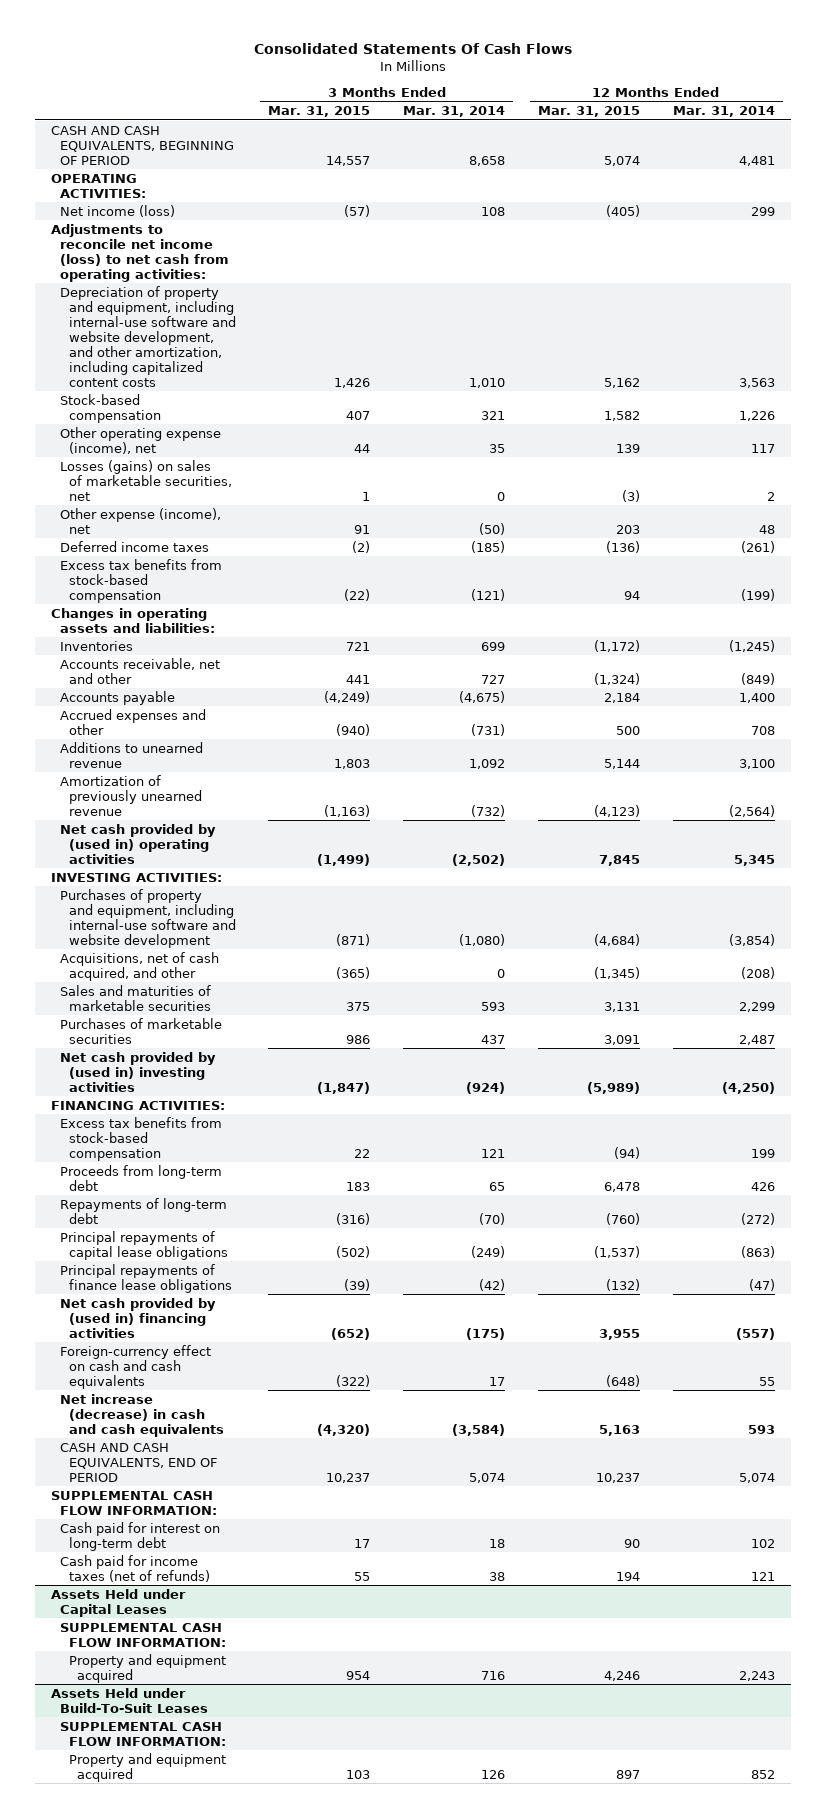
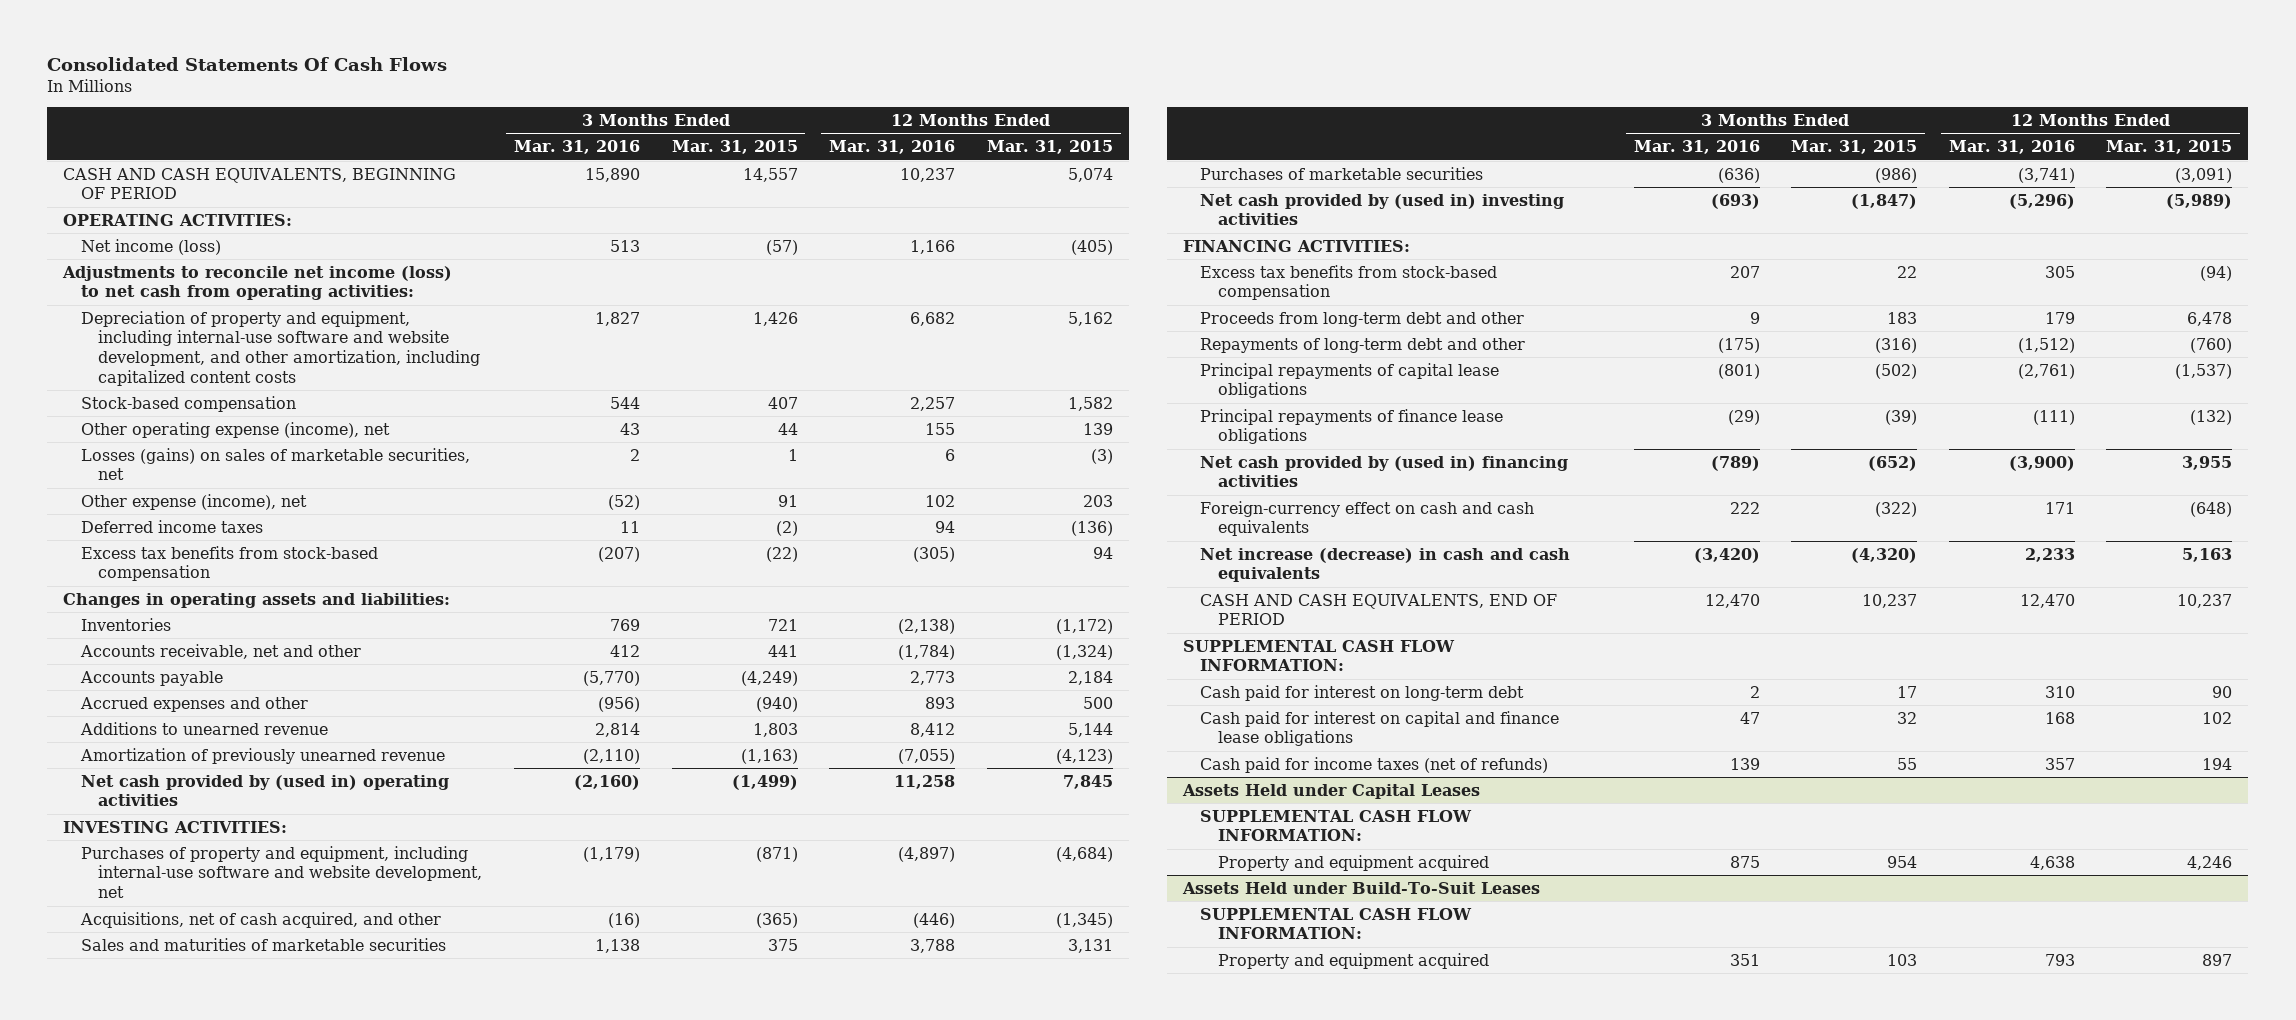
[403,106,506,118] Mar. 31, 2014 -> none
[672,106,775,118] Mar. 31, 2014 -> none
none -> [513,140,640,155] Mar. 31, 2016
none -> [829,140,956,155] Mar. 31, 2016
[59,888,236,948] Purchases of property and equipment, including internal-use software and website development -> [80,845,483,899] Purchases of property and equipment, including internal-use software and website development, net
[346,1034,371,1044] 986 -> [1875,167,1918,183] (986)
[603,1034,640,1045] 3,091 -> [2175,167,2233,183] (3,091)
[59,1164,222,1191] Proceeds from long-term debt -> [1200,311,1525,327] Proceeds from long-term debt and other
[59,1197,227,1224] Repayments of long-term debt -> [1200,337,1526,353] Repayments of long-term debt and other
none -> [1200,710,1560,747] Cash paid for interest on capital and finance lease obligations

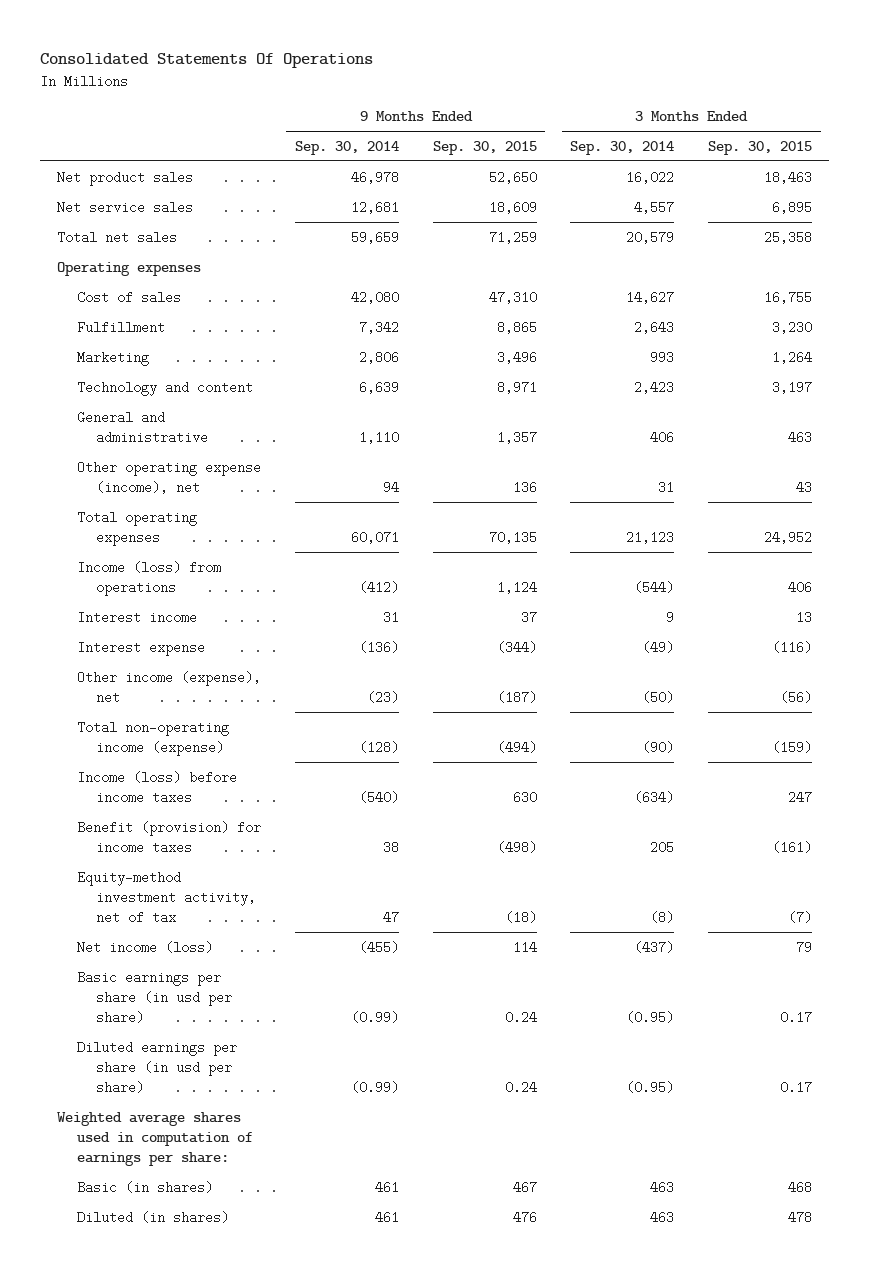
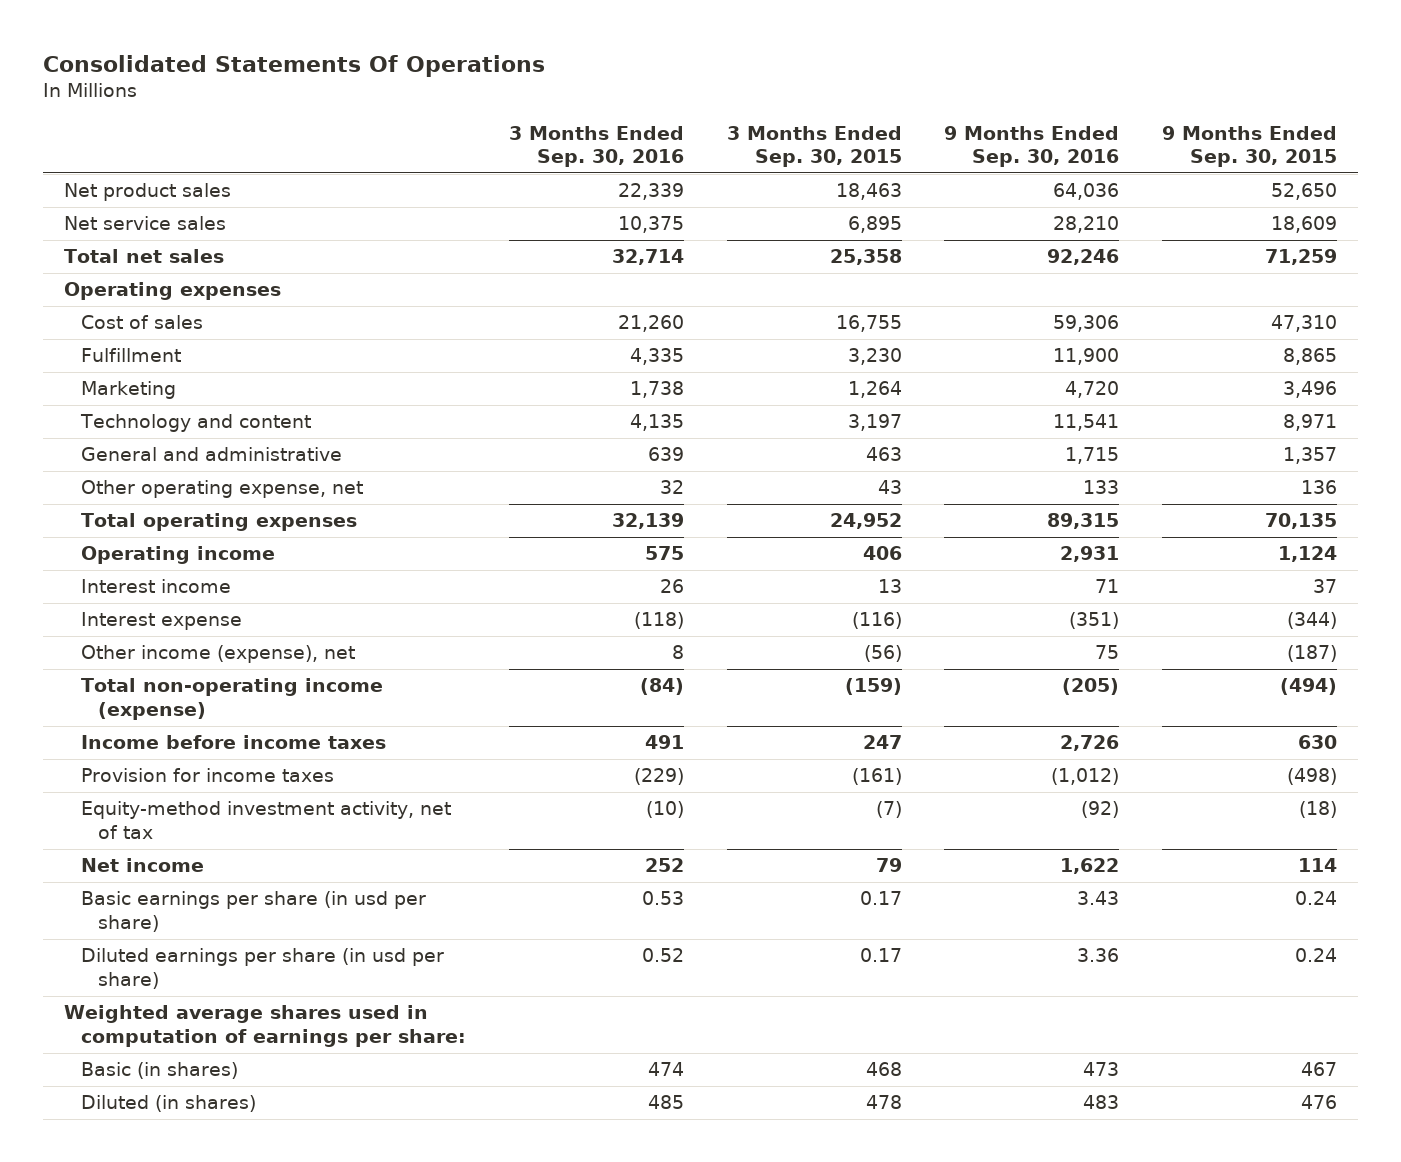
[294,140,399,155] Sep. 30, 2014 -> none
[570,140,675,155] Sep. 30, 2014 -> none
none -> [508,125,684,168] 3 Months Ended Sep. 30, 2016
none -> [944,125,1120,168] 9 Months Ended Sep. 30, 2016
[76,460,261,494] Other operating expense (income), net -> [81,480,364,499] Other operating expense, net
[76,560,221,596] Income (loss) from operations -> [81,546,276,565] Operating income
[76,770,237,804] Income (loss) before income taxes -> [81,735,387,750] Income before income taxes
[76,820,261,854] Benefit (provision) for income taxes -> [81,768,335,783] Provision for income taxes
[76,940,213,954] Net income (loss) -> [81,858,205,873] Net income

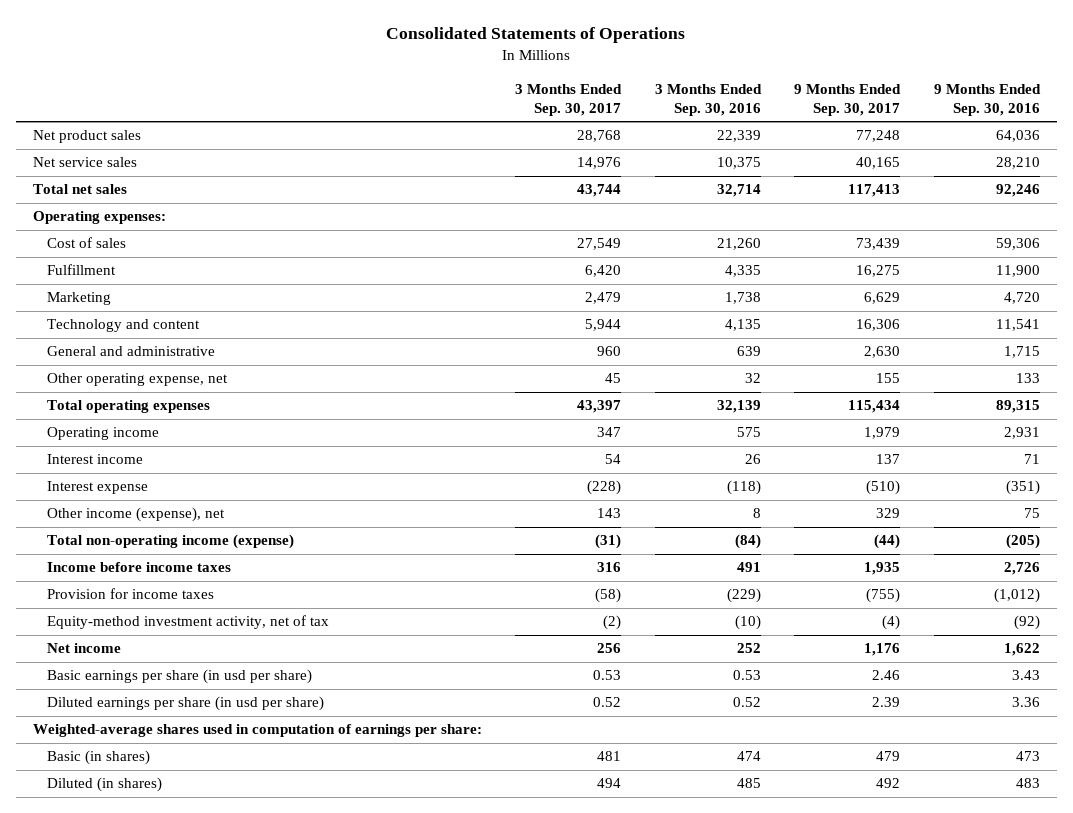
[42,55,545,78] Consolidated Statements Of Operations -> [386,27,686,44] Consolidated Statements of Operations
[726,125,902,168] 3 Months Ended Sep. 30, 2015 -> none
[1161,125,1337,168] 9 Months Ended Sep. 30, 2015 -> none
none -> [515,83,623,116] 3 Months Ended Sep. 30, 2017
none -> [794,83,902,116] 9 Months Ended Sep. 30, 2017
[64,282,282,301] Operating expenses -> [32,211,166,225] Operating expenses:
[64,1005,467,1048] Weighted average shares used in computation of earnings per share: -> [32,724,482,738] Weighted-average shares used in computation of earnings per share:

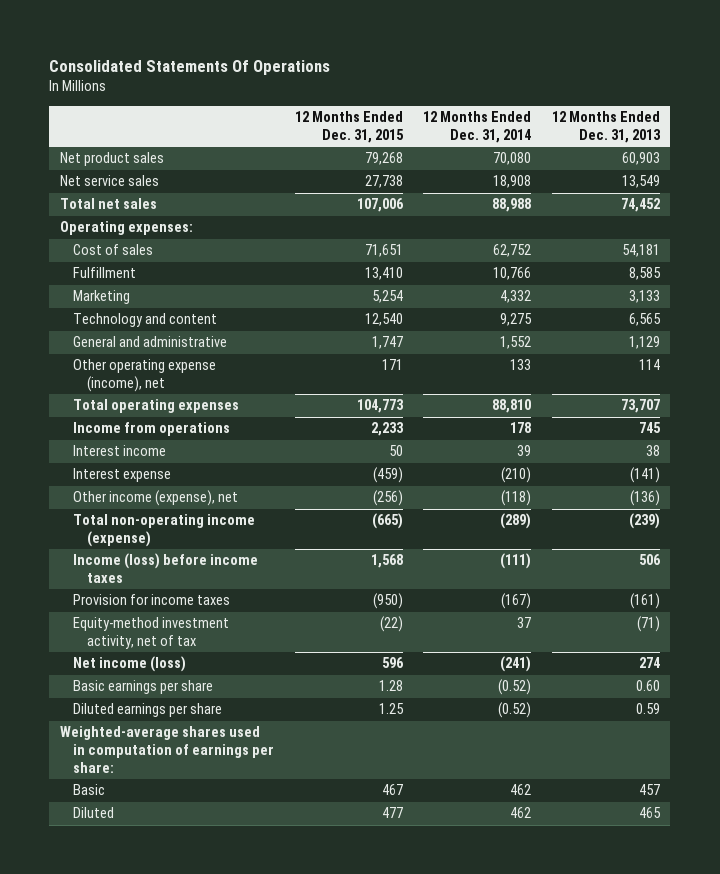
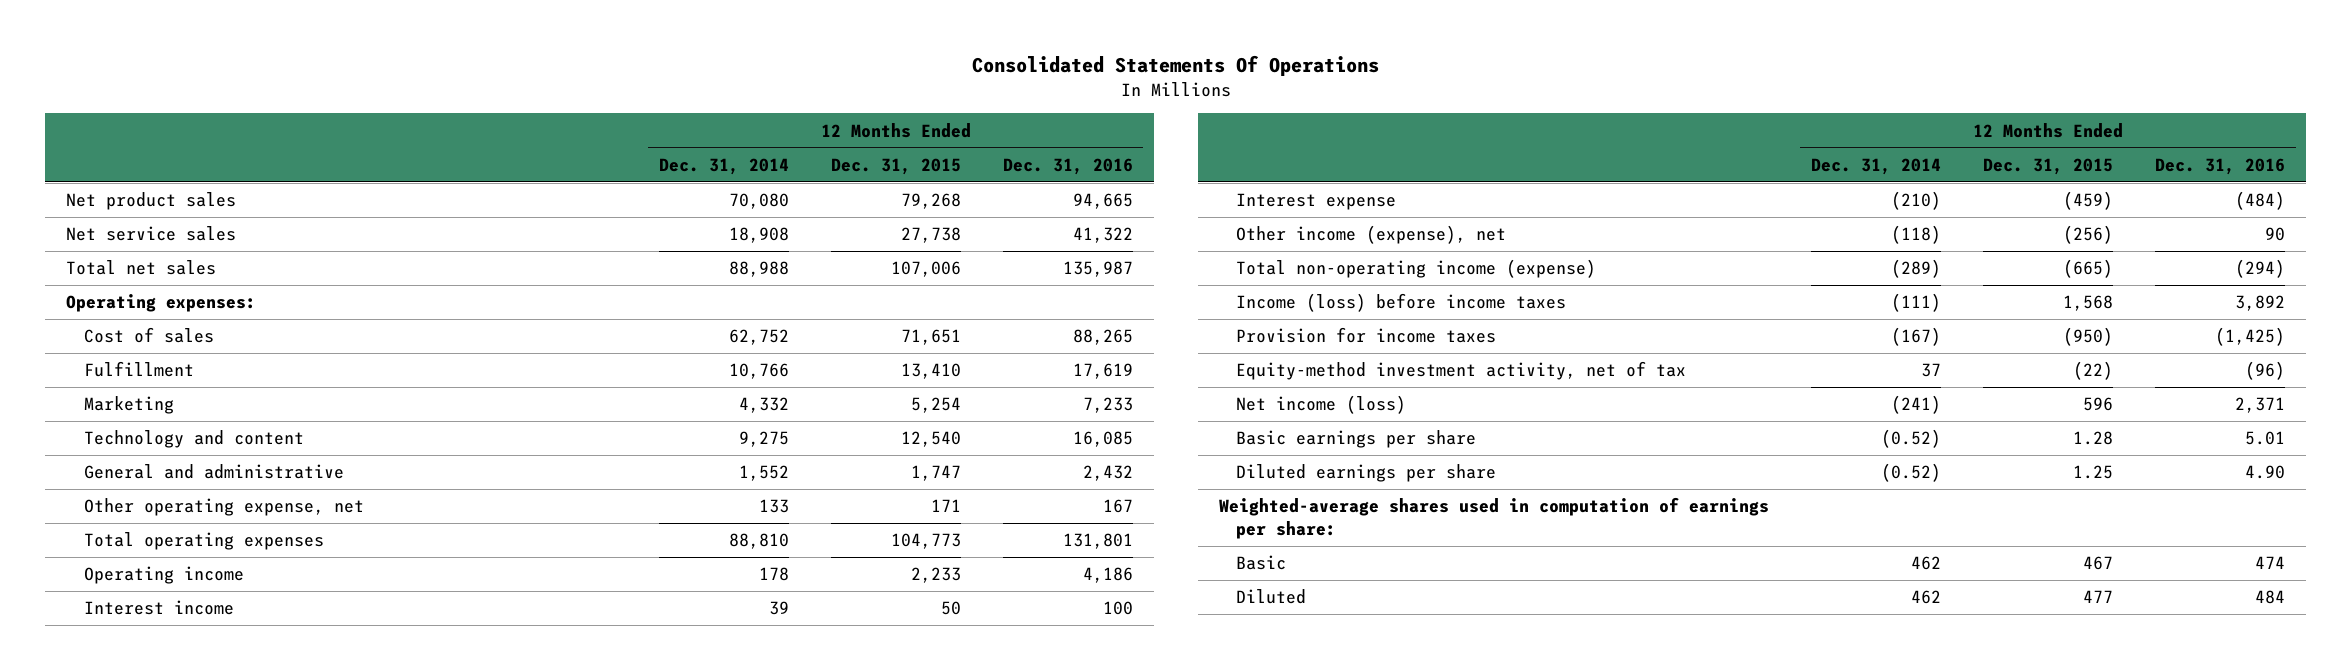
[551,111,661,144] 12 Months Ended Dec. 31, 2013 -> none
none -> [1002,157,1133,175] Dec. 31, 2016
[73,359,217,393] Other operating expense (income), net -> [83,498,364,517] Other operating expense, net
[73,422,231,437] Income from operations -> [83,566,244,585] Operating income

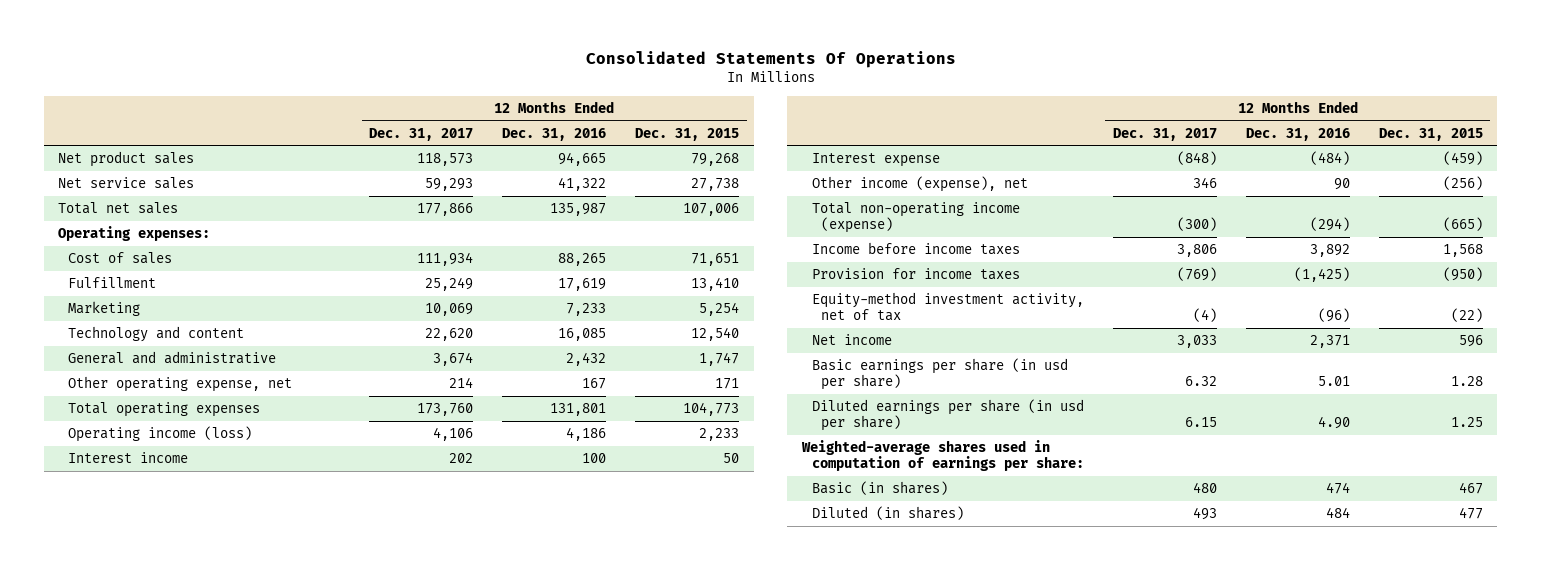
[658,157,789,175] Dec. 31, 2014 -> none
none -> [369,127,474,141] Dec. 31, 2017
[83,566,244,585] Operating income -> [67,426,252,443] Operating income (loss)
[1235,293,1566,313] Income (loss) before income taxes -> [811,242,1020,256] Income before income taxes
[1235,395,1406,415] Net income (loss) -> [811,334,892,346] Net income
[1235,430,1476,449] Basic earnings per share -> [811,358,1068,391] Basic earnings per share (in usd per share)
[1235,464,1496,483] Diluted earnings per share -> [811,399,1084,432] Diluted earnings per share (in usd per share)
[1235,555,1286,571] Basic -> [811,481,948,496] Basic (in shares)
[1235,589,1306,605] Diluted -> [811,506,964,521] Diluted (in shares)

